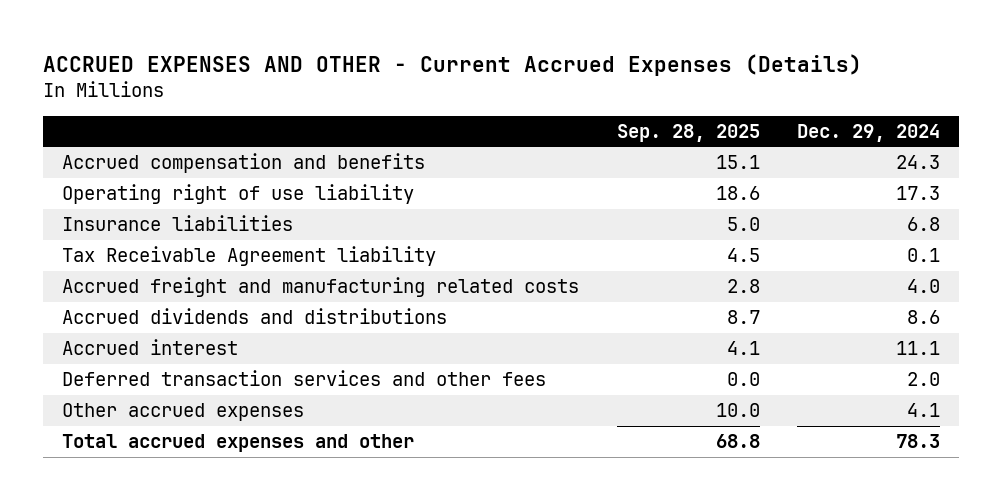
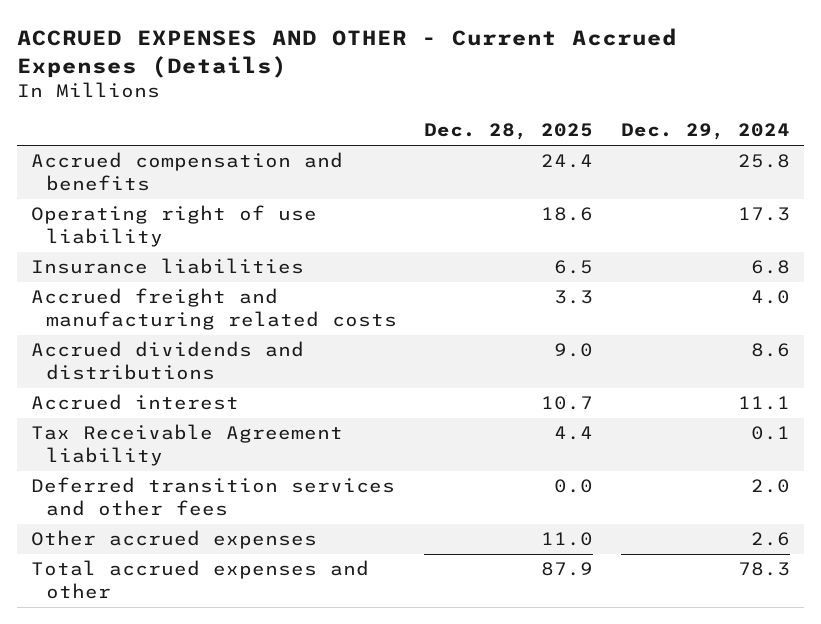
[616,123,760,142] Sep. 28, 2025 -> none
none -> [424,123,594,141] Dec. 28, 2025
[896,155,941,170] 24.3 -> [738,154,791,169] 25.8
[62,246,437,267] Tax Receivable Agreement liability -> [31,424,344,466] Tax Receivable Agreement liability
[62,370,547,387] Deferred transaction services and other fees -> [31,477,396,516] Deferred transition services and other fees
[907,403,941,418] 4.1 -> [751,532,791,547] 2.6

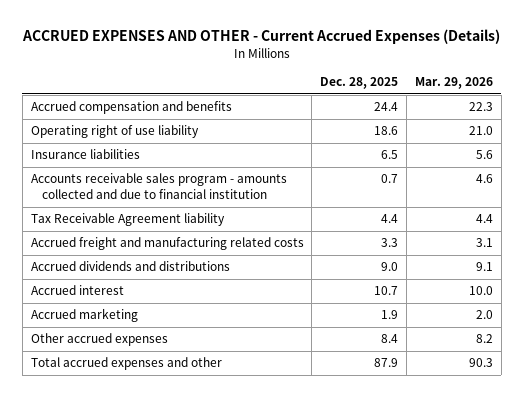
[621,123,791,141] Dec. 29, 2024 -> none
none -> [414,77,493,90] Mar. 29, 2026
none -> [30,173,287,200] Accounts receivable sales program - amounts collected and due to financial institution
[31,424,344,466] Tax Receivable Agreement liability -> [30,213,225,227] Tax Receivable Agreement liability
[31,477,396,516] Deferred transition services and other fees -> none
none -> [30,308,138,323] Accrued marketing
[541,532,594,547] 11.0 -> [381,334,399,344] 8.4

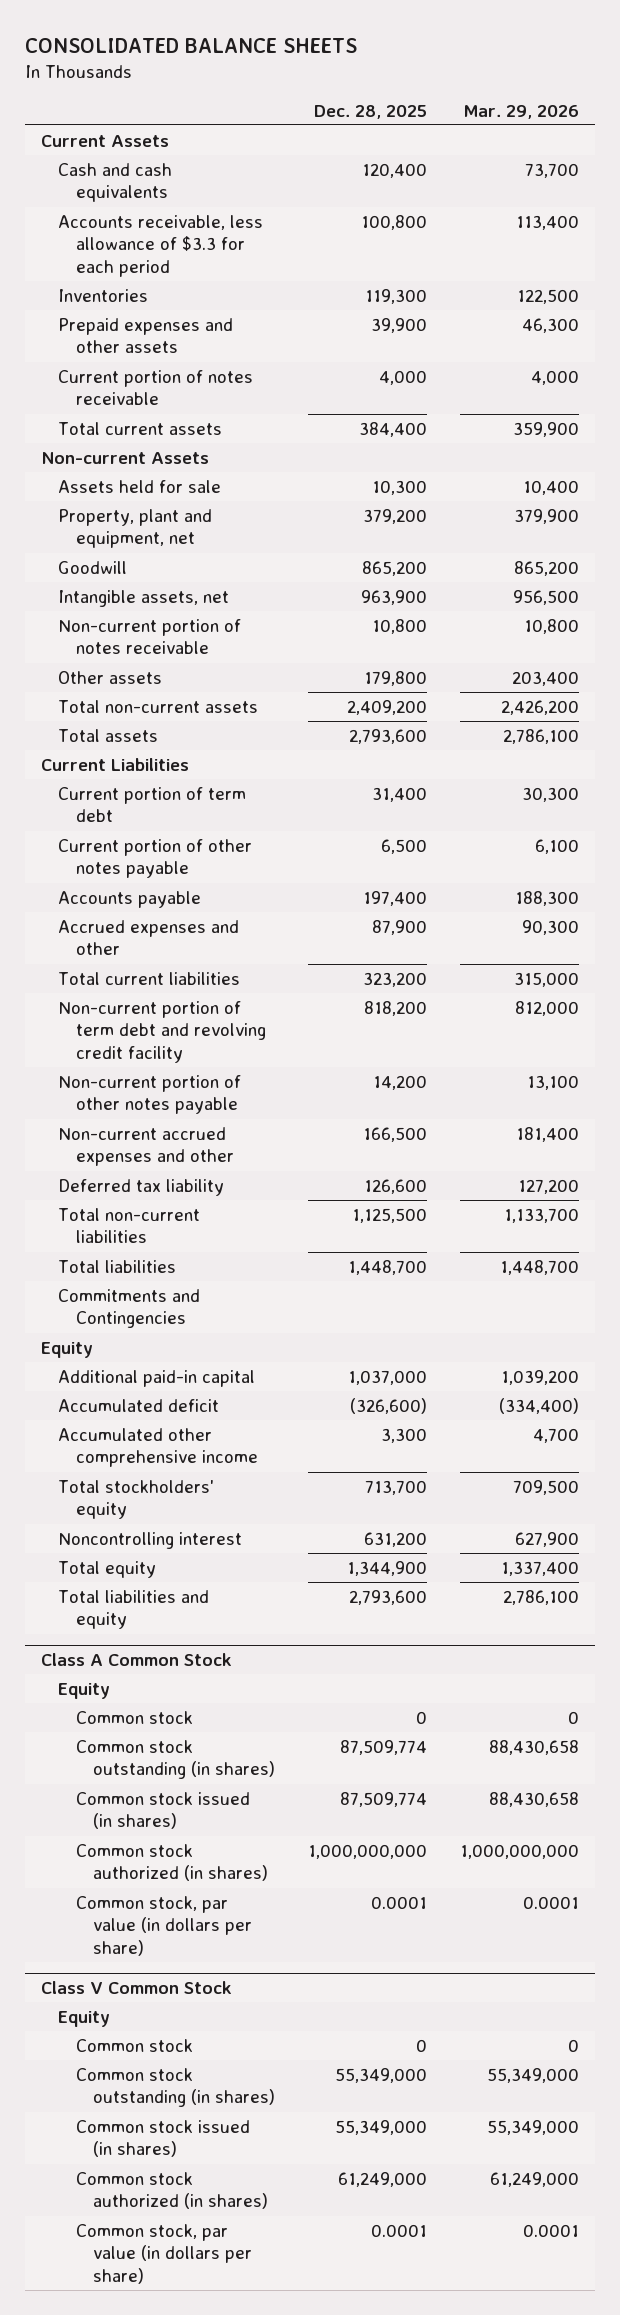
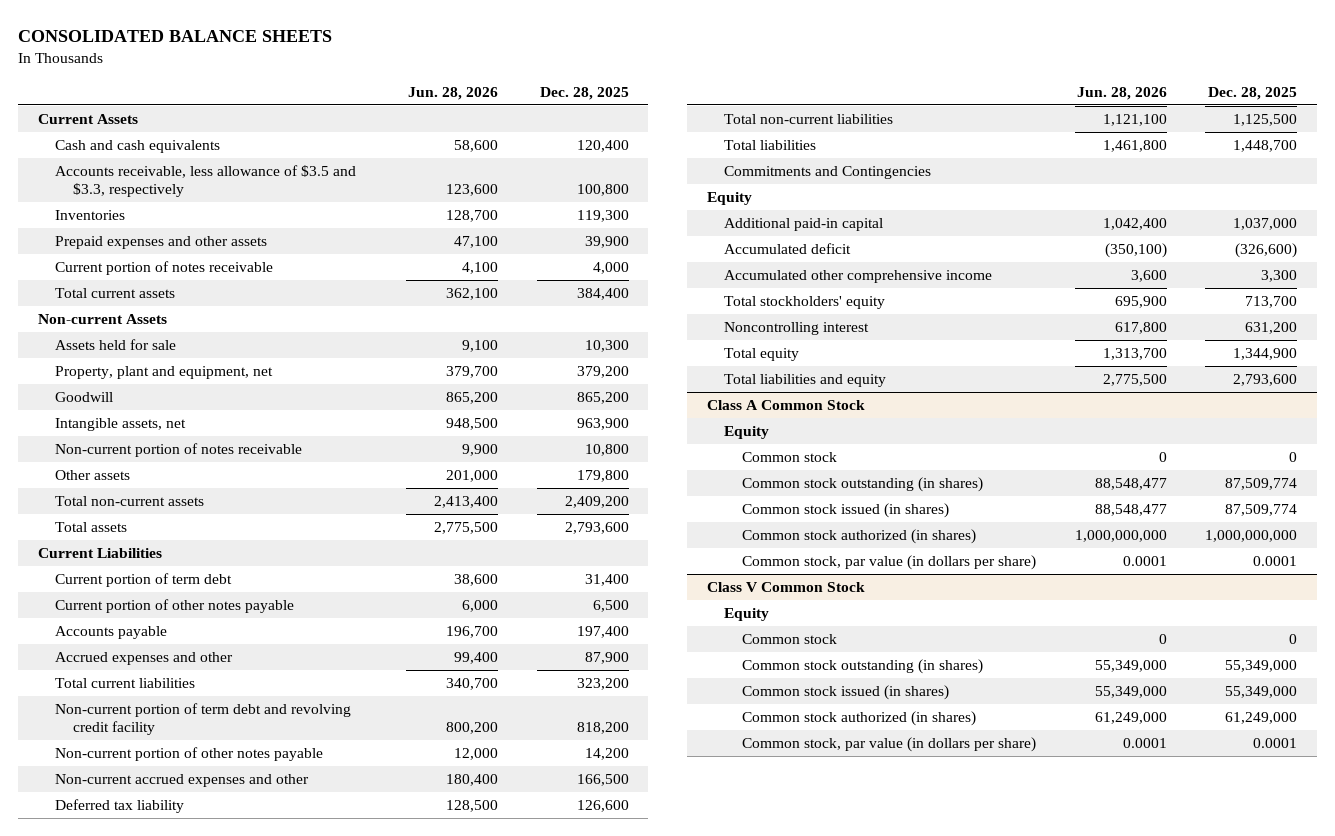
[463,104,580,119] Mar. 29, 2026 -> none
none -> [407,87,498,101] Jun. 28, 2026
[58,214,264,277] Accounts receivable, less allowance of $3.3 for each period -> [55,165,357,198] Accounts receivable, less allowance of $3.5 and $3.3, respectively

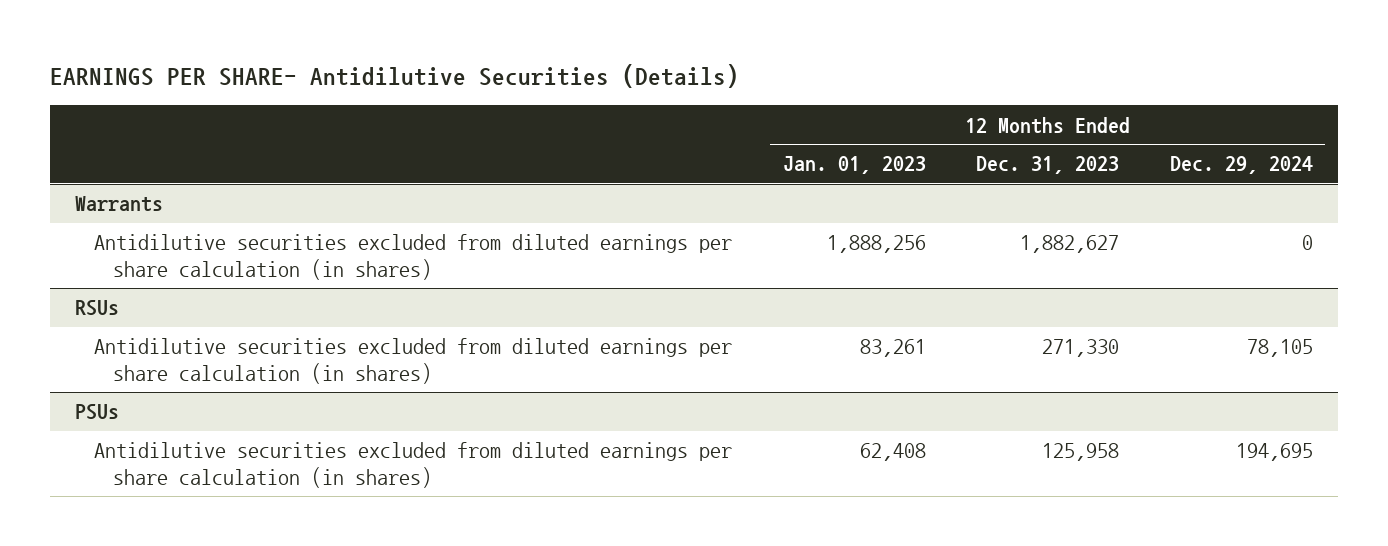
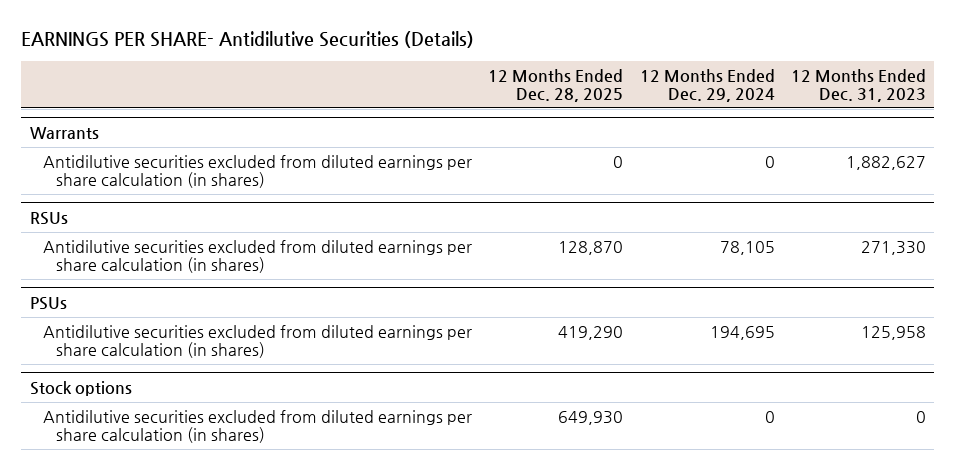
[782,156,926,175] Jan. 01, 2023 -> none
none -> [488,68,624,102] 12 Months Ended Dec. 28, 2025
none -> [29,380,132,396] Stock options
none -> [42,410,472,443] Antidilutive securities excluded from diluted earnings per share calculation (in shares)

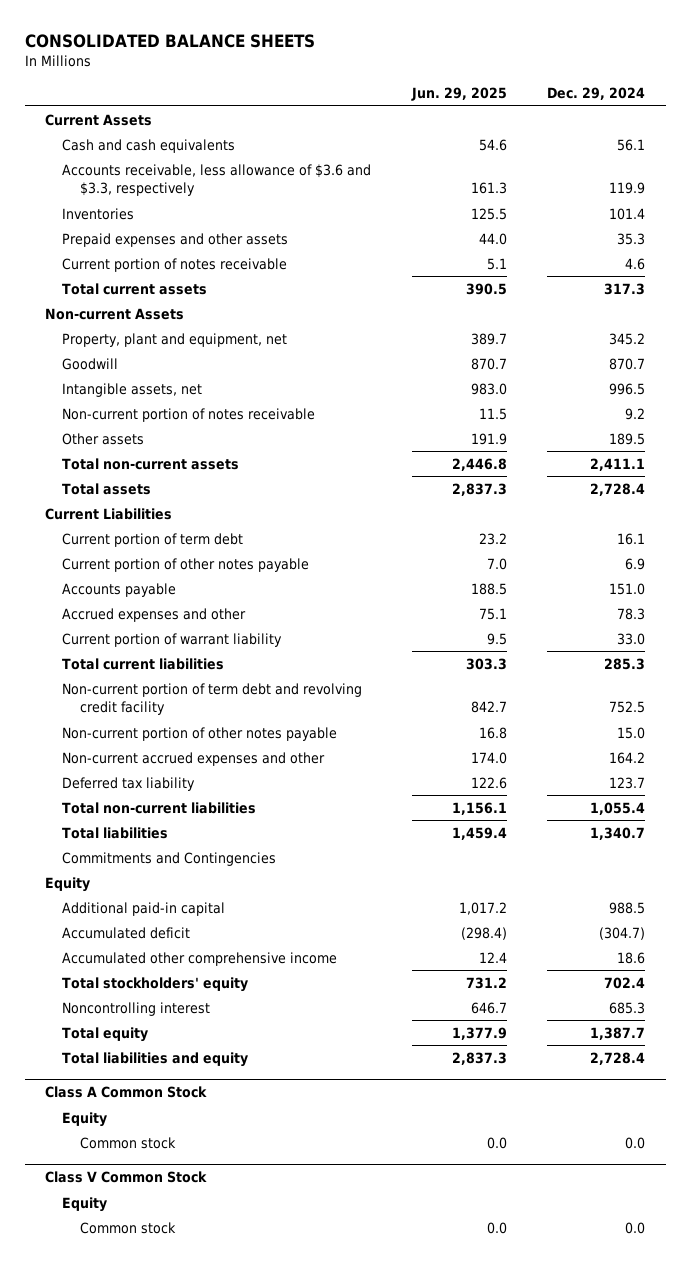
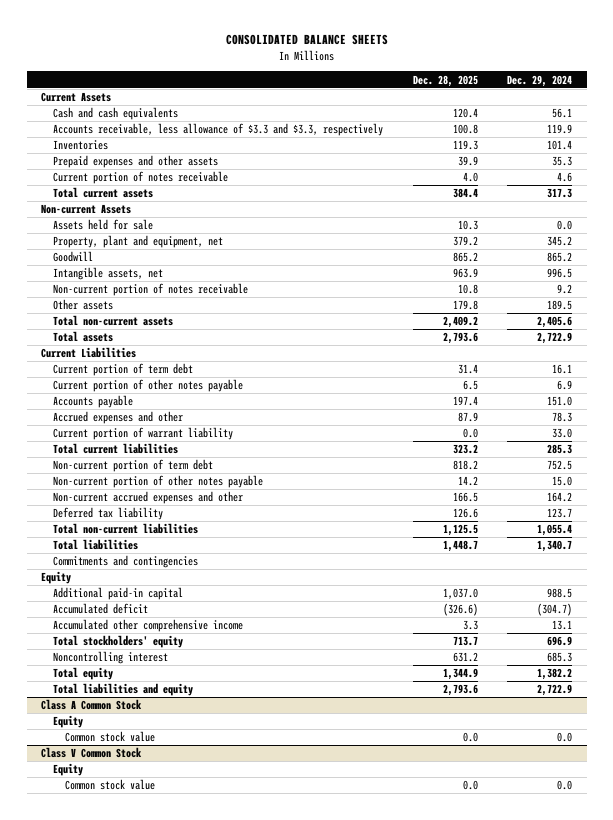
[410,87,507,102] Jun. 29, 2025 -> none
none -> [412,74,478,87] Dec. 28, 2025
[62,163,372,197] Accounts receivable, less allowance of $3.6 and $3.3, respectively -> [53,123,384,137] Accounts receivable, less allowance of $3.3 and $3.3, respectively
none -> [53,219,154,231] Assets held for sale
[609,357,646,370] 870.7 -> [546,252,572,263] 865.2
[590,457,646,471] 2,411.1 -> [536,316,572,329] 2,405.6
[590,482,646,496] 2,728.4 -> [536,332,572,345] 2,722.9
[62,682,363,716] Non-current portion of term debt and revolving credit facility -> [53,459,214,473] Non-current portion of term debt
[62,851,277,866] Commitments and Contingencies -> [53,555,199,569] Commitments and contingencies
[617,951,646,964] 18.6 -> [551,620,572,631] 13.1
[604,976,646,989] 702.4 -> [546,636,572,647] 696.9
[590,1026,646,1040] 1,387.7 -> [536,668,572,681] 1,382.2
[590,1051,646,1065] 2,728.4 -> [536,684,572,697] 2,722.9
[79,1136,176,1149] Common stock -> [65,731,156,743] Common stock value
[79,1221,176,1234] Common stock -> [65,779,156,791] Common stock value

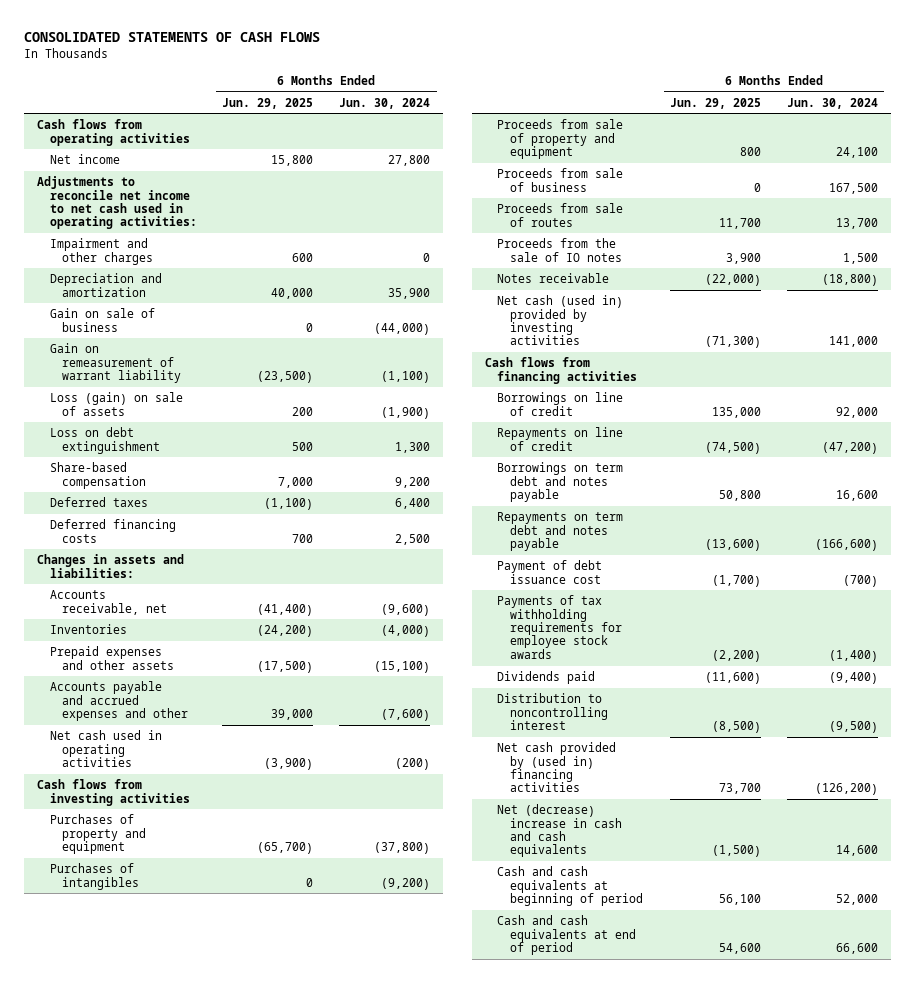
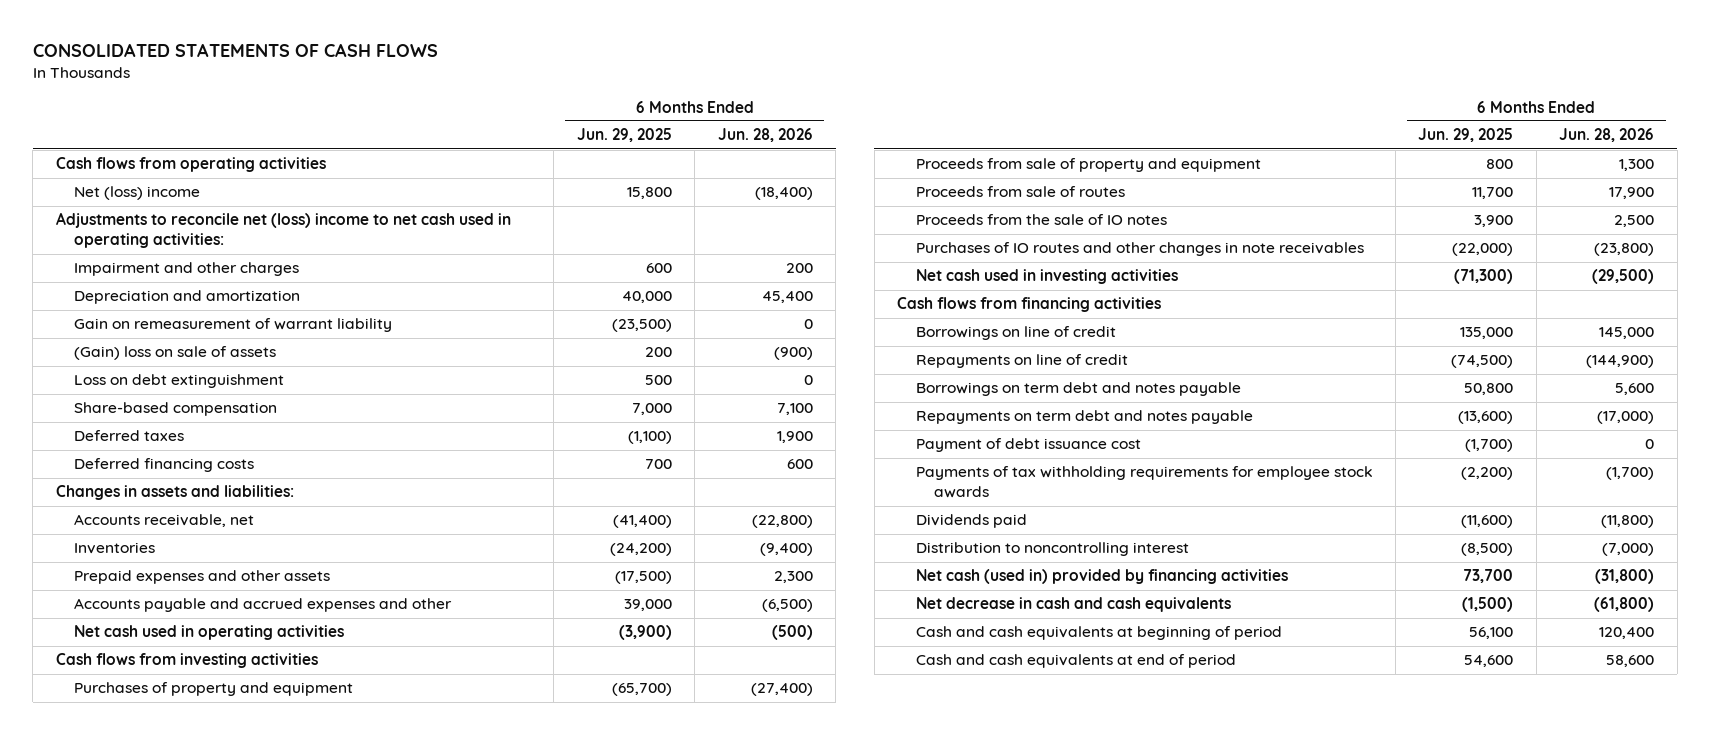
[339,97,431,109] Jun. 30, 2024 -> none
none -> [717,128,813,143] Jun. 28, 2026
[49,154,120,165] Net income -> [73,186,200,201] Net (loss) income
[37,176,197,230] Adjustments to reconcile net income to net cash used in operating activities: -> [55,212,511,249] Adjustments to reconcile net (loss) income to net cash used in operating activities:
[49,308,155,332] Gain on sale of business -> none
[49,392,183,416] Loss (gain) on sale of assets -> [73,346,276,361] (Gain) loss on sale of assets
[49,863,140,890] Purchases of intangibles -> none
[497,168,624,192] Proceeds from sale of business -> none
[497,273,610,284] Notes receivable -> [915,242,1364,257] Purchases of IO routes and other changes in note receivables
[497,295,624,346] Net cash (used in) provided by investing activities -> [915,269,1178,285] Net cash used in investing activities
[497,742,617,793] Net cash provided by (used in) financing activities -> [915,569,1288,585] Net cash (used in) provided by financing activities
[497,804,622,858] Net (decrease) increase in cash and cash equivalents -> [915,597,1231,613] Net decrease in cash and cash equivalents

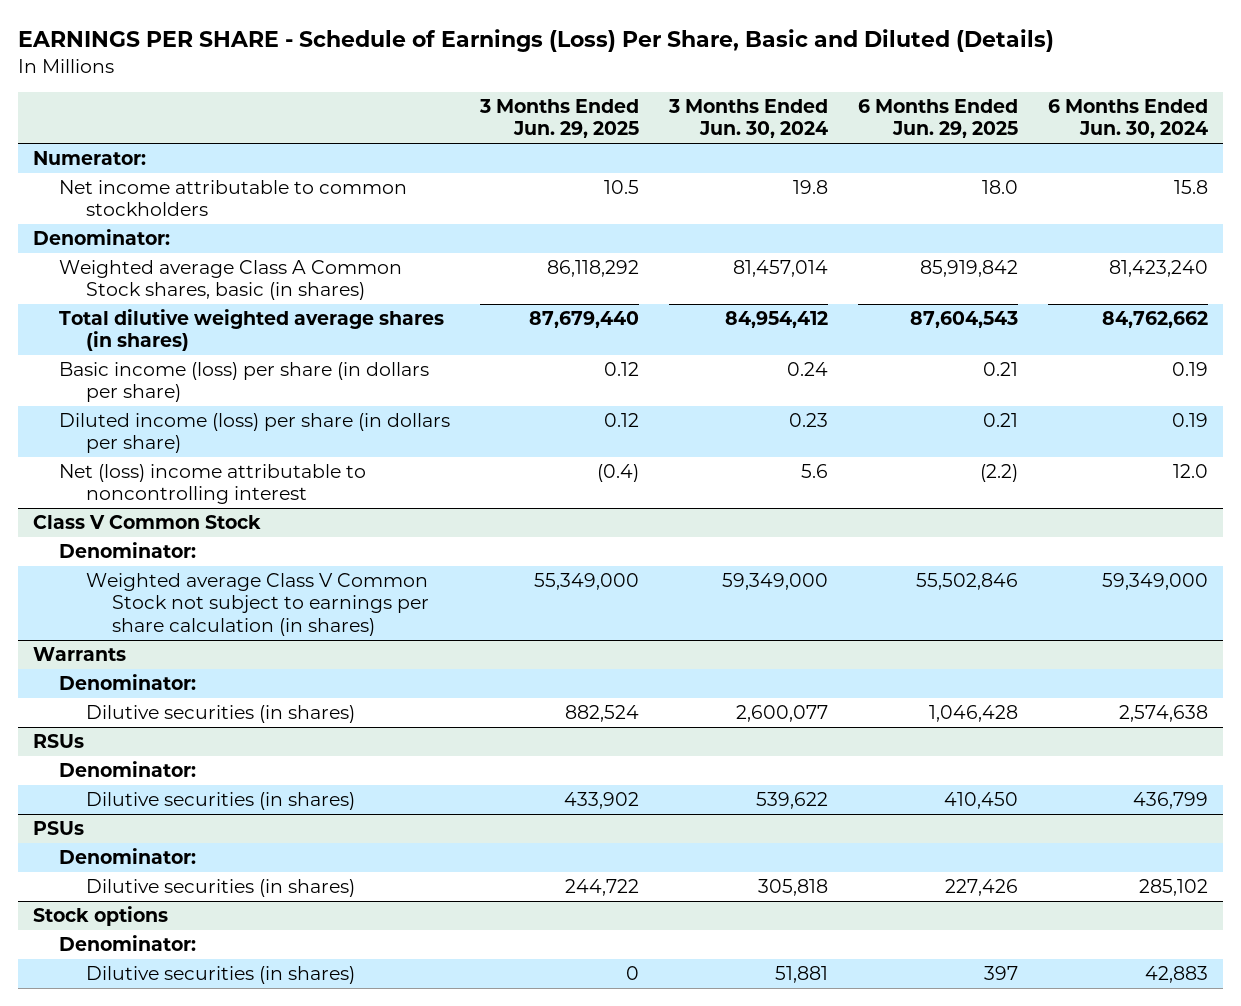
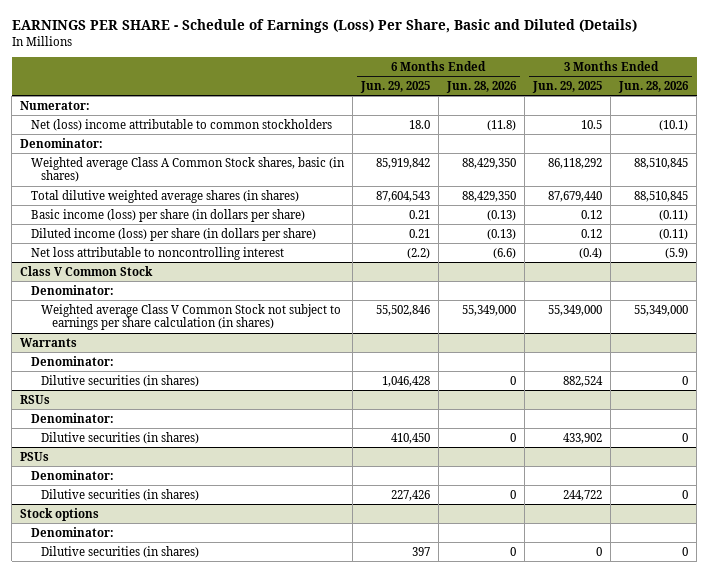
[668,99,829,139] 3 Months Ended Jun. 30, 2024 -> none
[1048,99,1209,139] 6 Months Ended Jun. 30, 2024 -> none
none -> [445,81,517,94] Jun. 28, 2026
none -> [618,81,690,94] Jun. 28, 2026
[59,180,408,217] Net income attributable to common stockholders -> [30,118,332,131] Net (loss) income attributable to common stockholders
[59,464,367,505] Net (loss) income attributable to noncontrolling interest -> [30,246,284,260] Net loss attributable to noncontrolling interest

